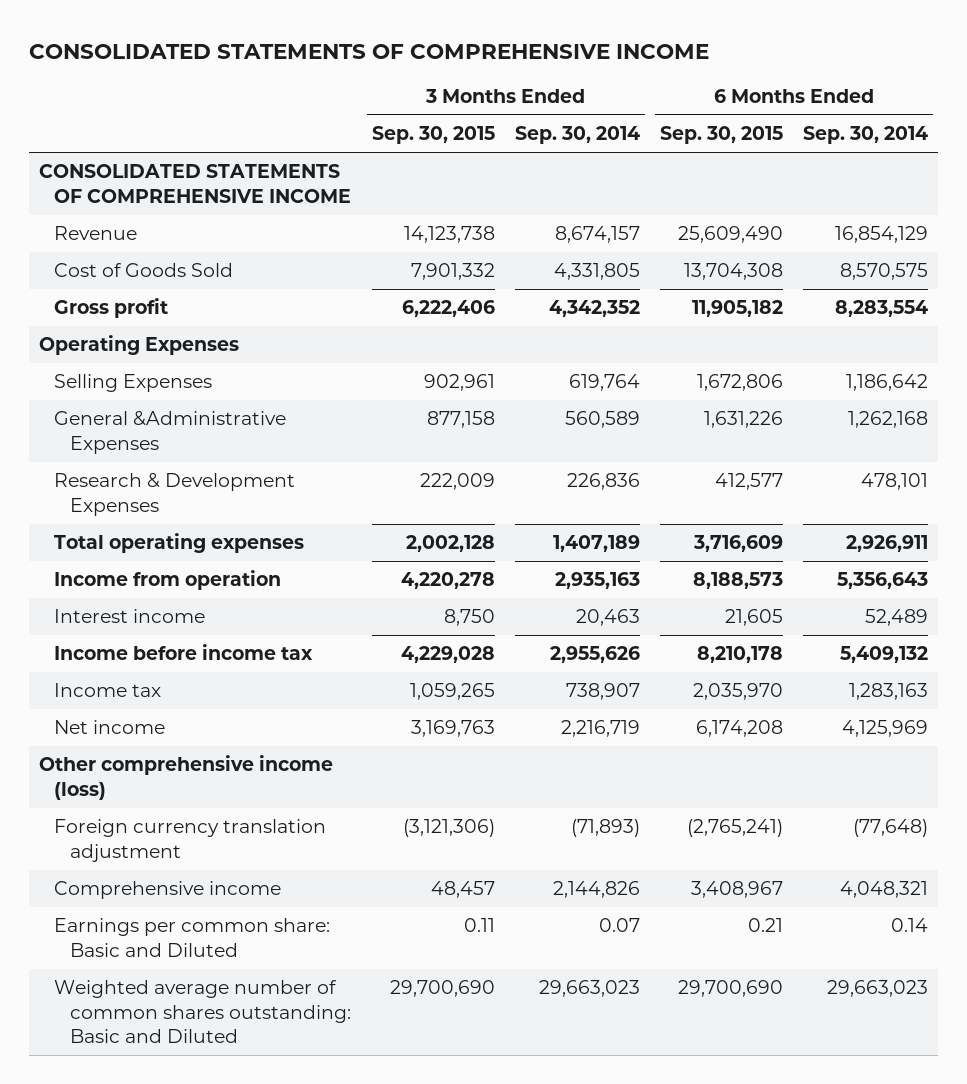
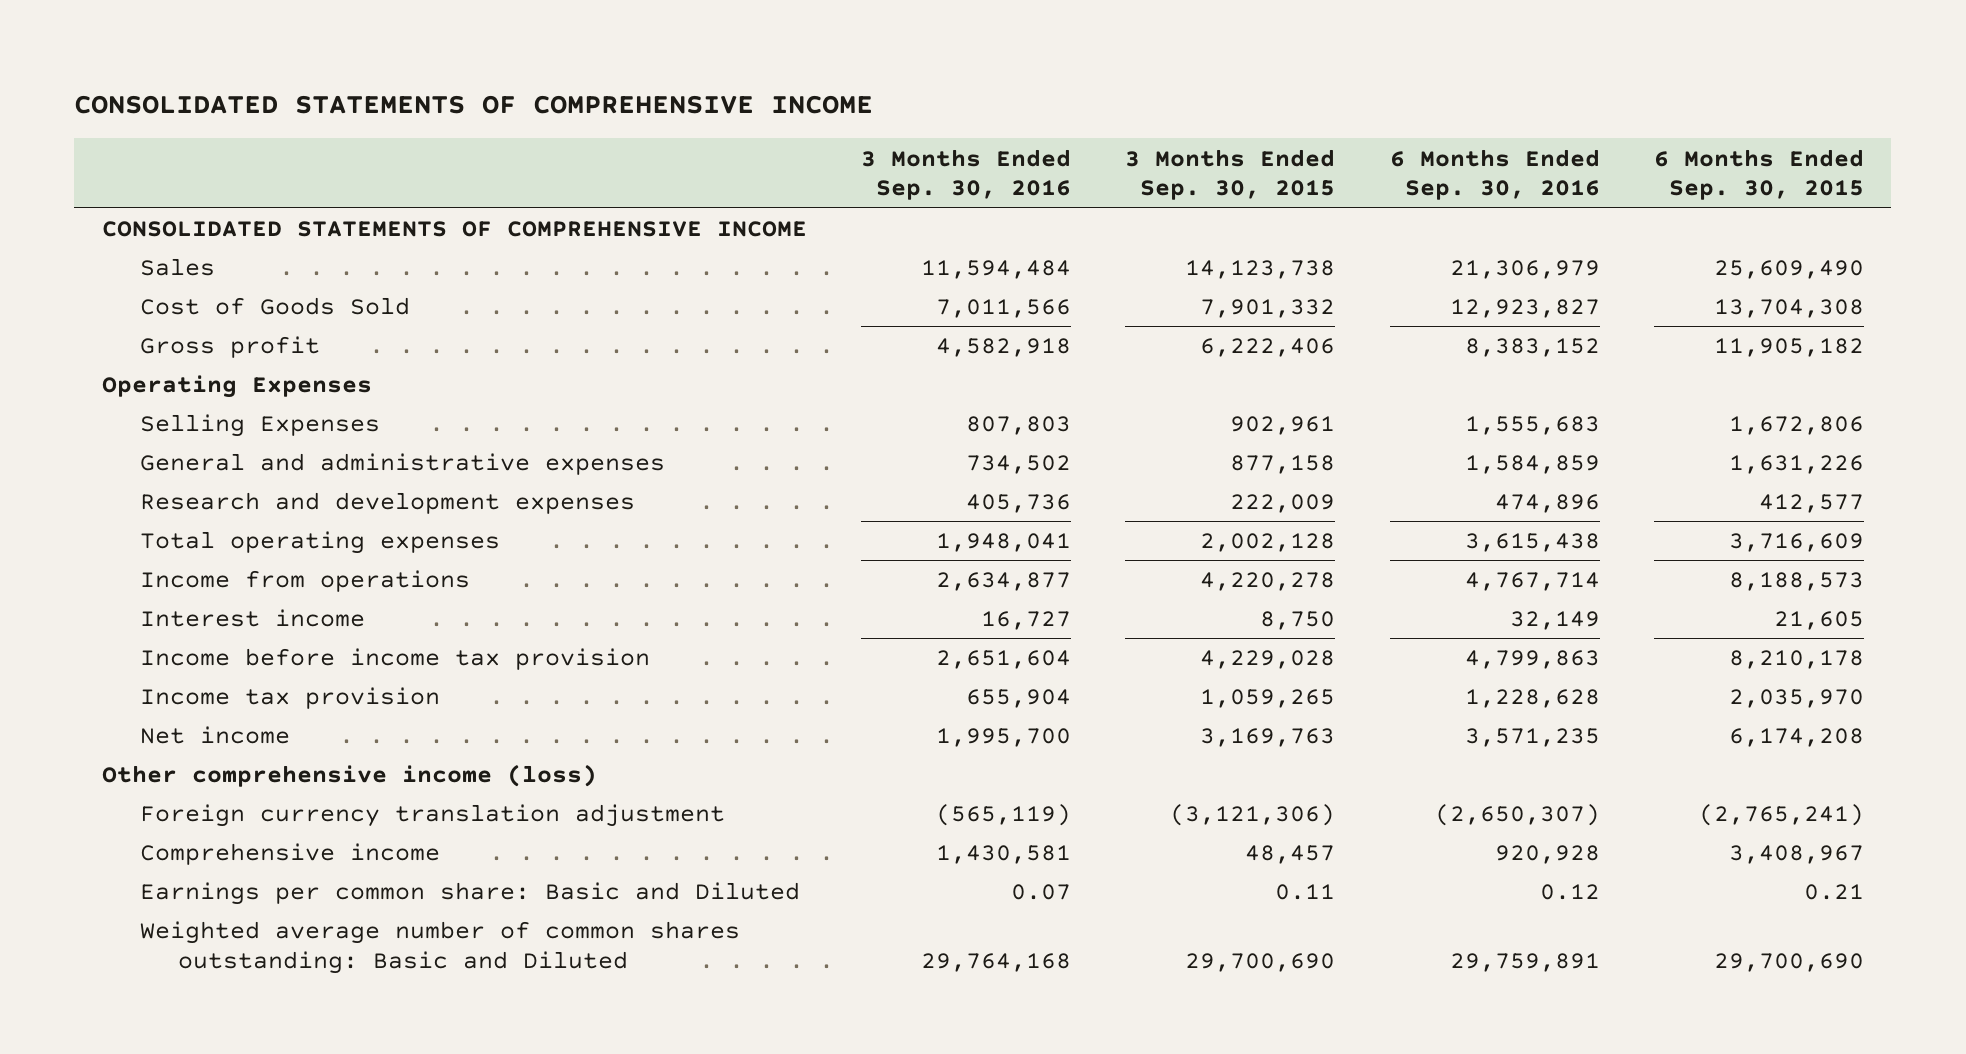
[514,126,640,145] Sep. 30, 2014 -> none
[802,126,928,145] Sep. 30, 2014 -> none
none -> [860,148,1071,201] 3 Months Ended Sep. 30, 2016
none -> [1389,148,1600,201] 6 Months Ended Sep. 30, 2016
[54,226,138,241] Revenue -> [139,258,215,277] Sales
[54,411,287,454] General &Administrative Expenses -> [139,453,665,476] General and administrative expenses
[54,473,296,516] Research & Development Expenses -> [139,492,635,515] Research and development expenses
[54,570,282,591] Income from operation -> [139,570,470,593] Income from operations
[54,644,314,661] Income before income tax -> [139,648,650,671] Income before income tax provision
[54,683,162,698] Income tax -> [139,687,440,710] Income tax provision

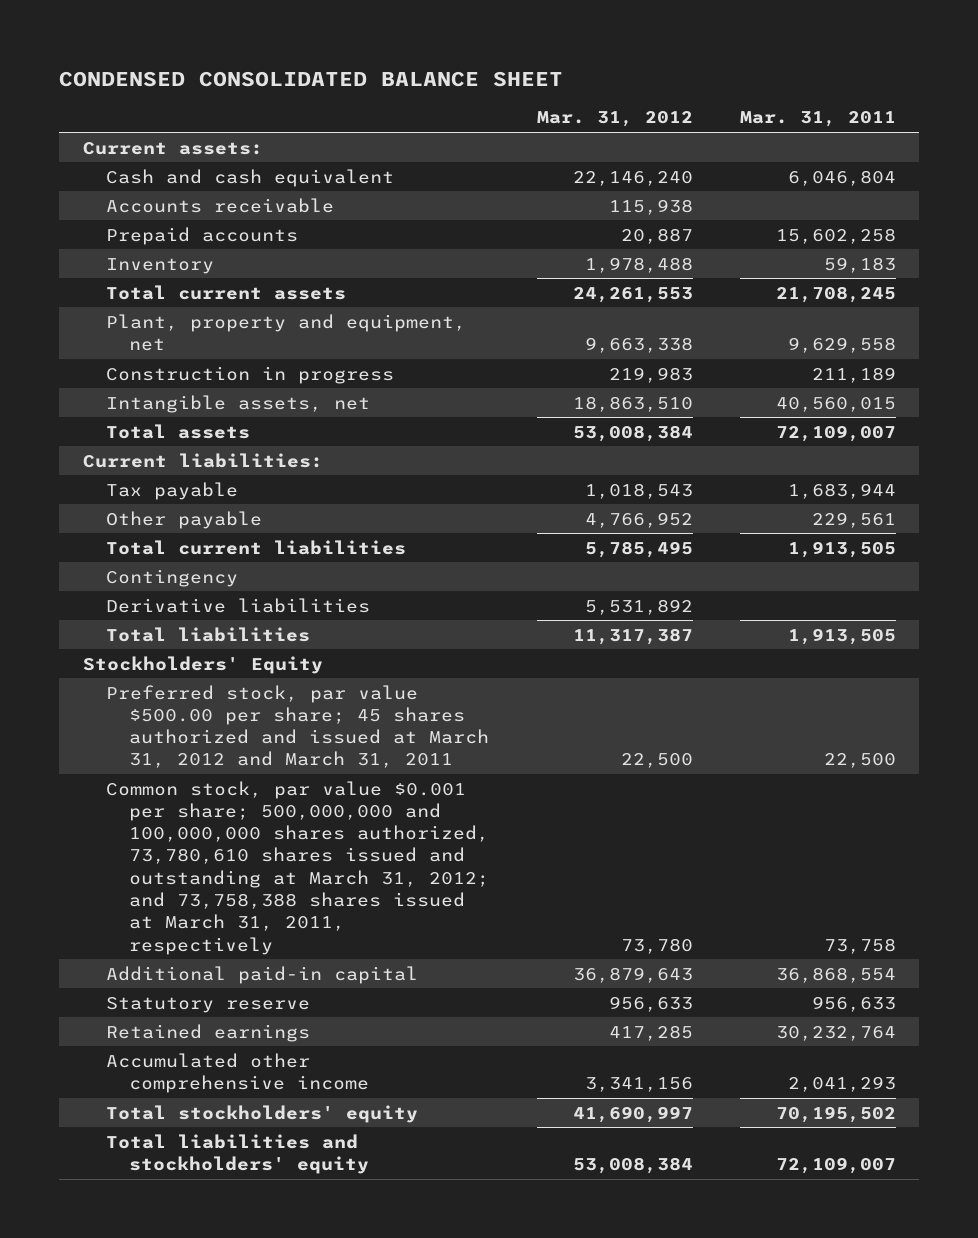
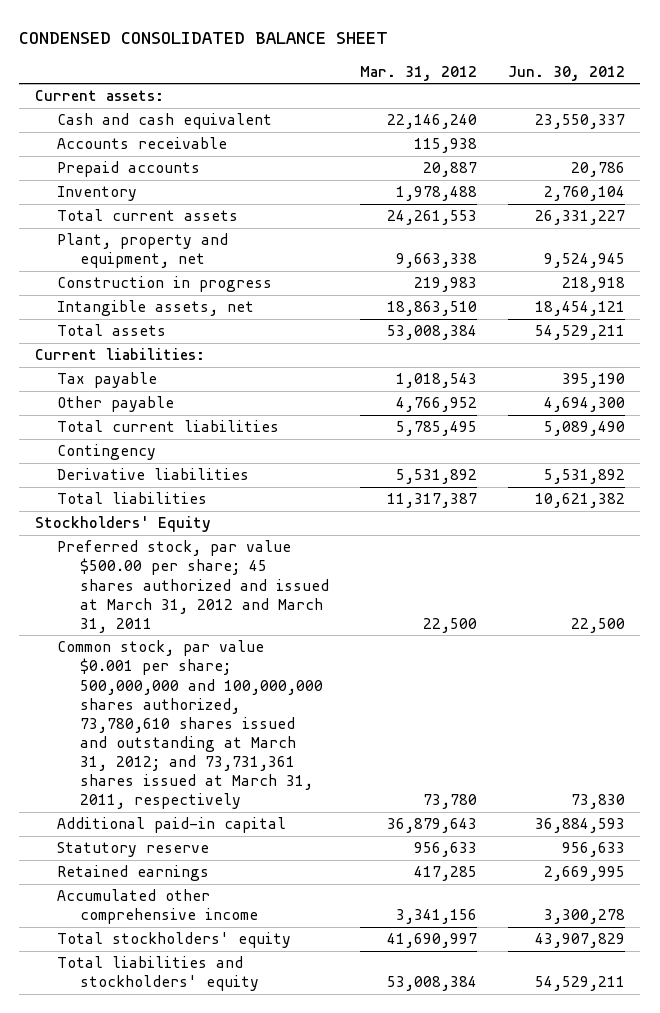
[739,111,896,128] Mar. 31, 2011 -> none
none -> [507,65,625,81] Jun. 30, 2012
[105,780,490,955] Common stock, par value $0.001 per share; 500,000,000 and 100,000,000 shares authorized, 73,780,610 shares issued and outstanding at March 31, 2012; and 73,758,388 shares issued at March 31, 2011, respectively -> [57,640,323,809] Common stock, par value $0.001 per share; 500,000,000 and 100,000,000 shares authorized, 73,780,610 shares issued and outstanding at March 31, 2012; and 73,731,361 shares issued at March 31, 2011, respectively

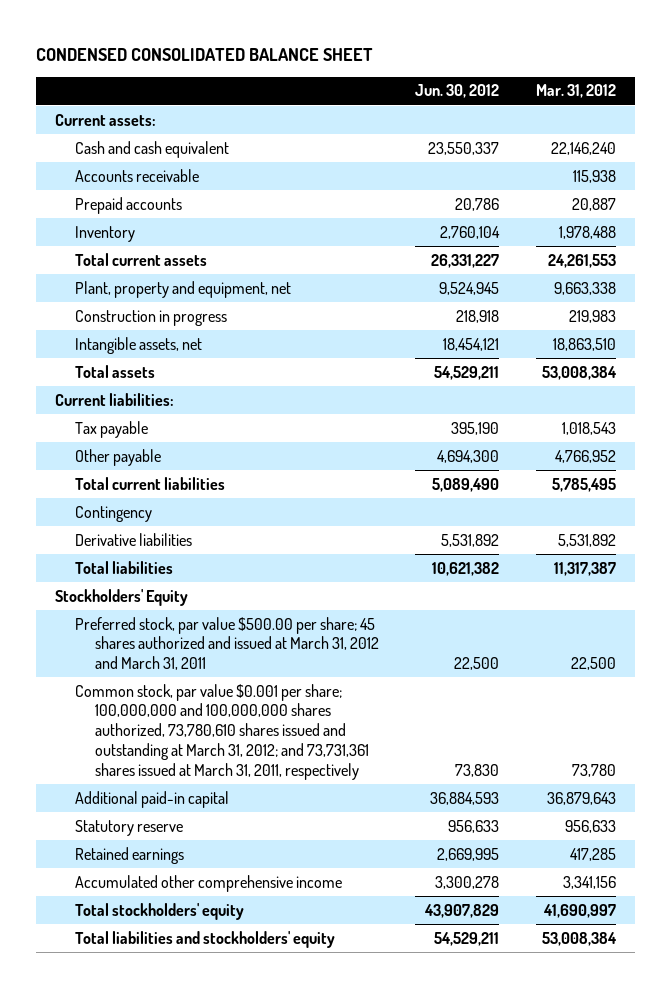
[57,640,323,809] Common stock, par value $0.001 per share; 500,000,000 and 100,000,000 shares authorized, 73,780,610 shares issued and outstanding at March 31, 2012; and 73,731,361 shares issued at March 31, 2011, respectively -> [74,683,369,780] Common stock, par value $0.001 per share; 100,000,000 and 100,000,000 shares authorized, 73,780,610 shares issued and outstanding at March 31, 2012; and 73,731,361 shares issued at March 31, 2011, respectively

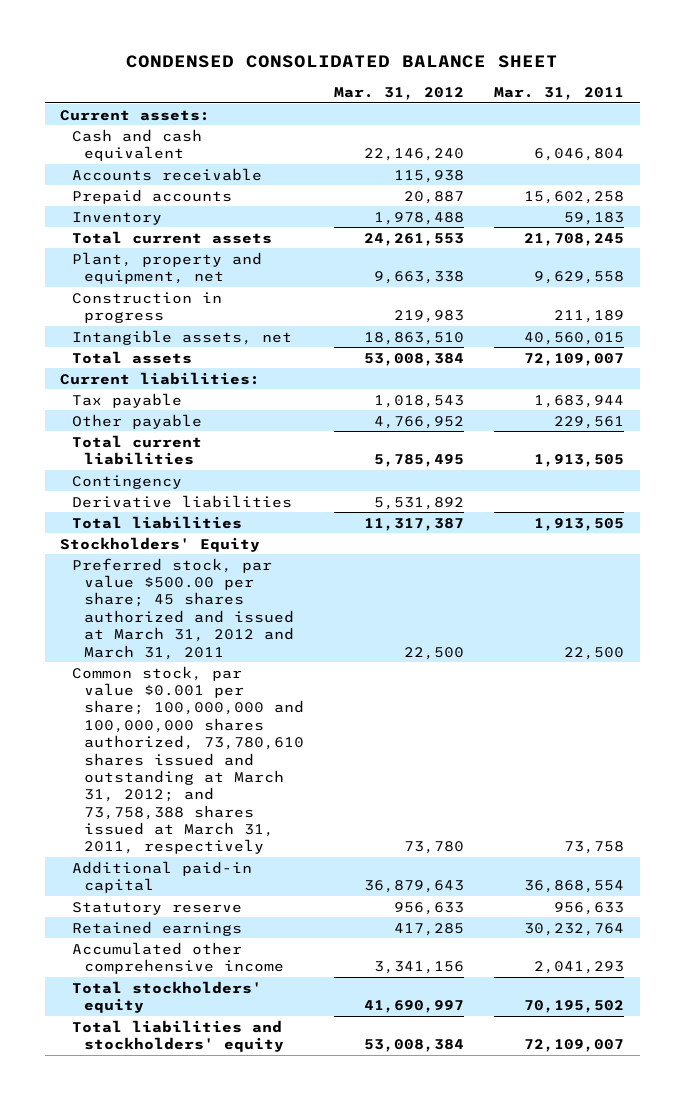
[415,84,500,99] Jun. 30, 2012 -> none
none -> [494,87,625,101] Mar. 31, 2011
[74,683,369,780] Common stock, par value $0.001 per share; 100,000,000 and 100,000,000 shares authorized, 73,780,610 shares issued and outstanding at March 31, 2012; and 73,731,361 shares issued at March 31, 2011, respectively -> [72,665,304,855] Common stock, par value $0.001 per share; 100,000,000 and 100,000,000 shares authorized, 73,780,610 shares issued and outstanding at March 31, 2012; and 73,758,388 shares issued at March 31, 2011, respectively

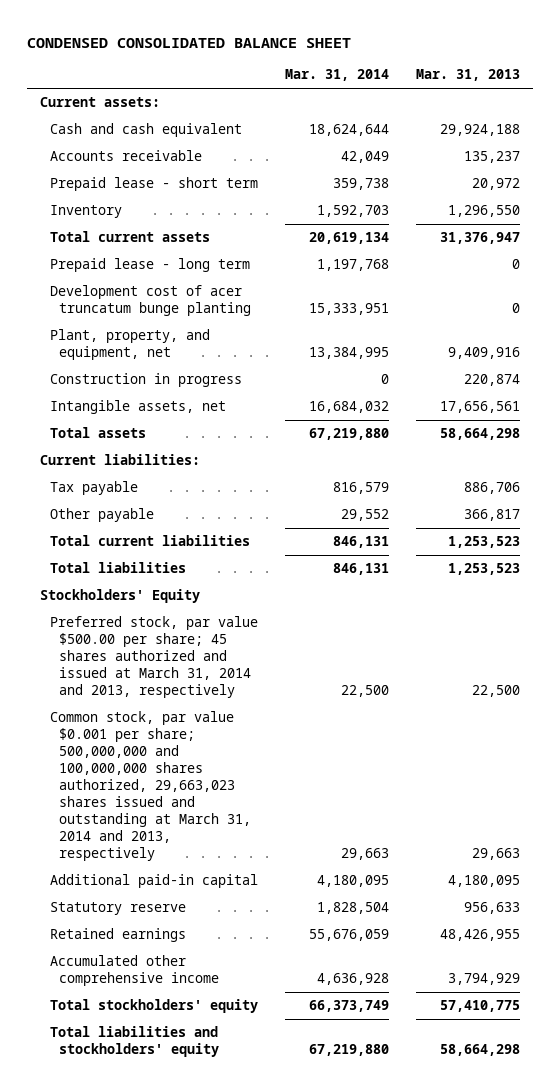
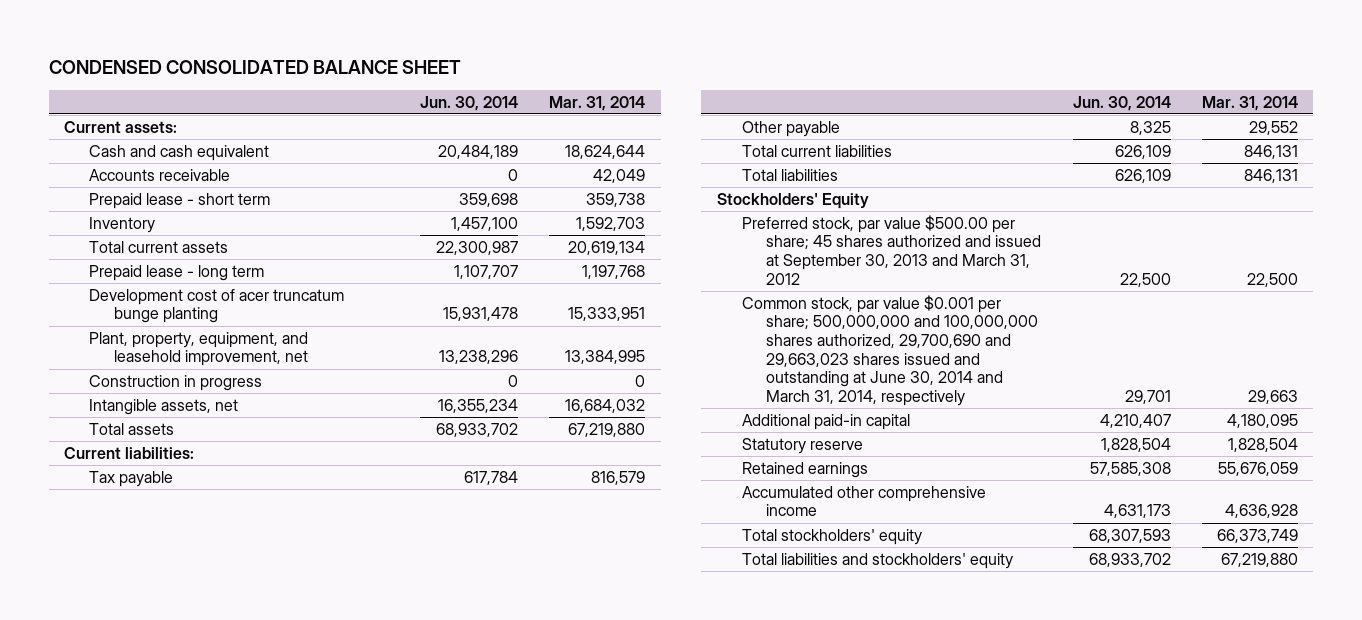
[415,69,520,82] Mar. 31, 2013 -> none
none -> [420,95,519,111] Jun. 30, 2014
[49,329,210,361] Plant, property, and equipment, net -> [89,331,309,367] Plant, property, equipment, and leasehold improvement, net
[49,616,258,699] Preferred stock, par value $500.00 per share; 45 shares authorized and issued at March 31, 2014 and 2013, respectively -> [741,214,1042,285] Preferred stock, par value $500.00 per share; 45 shares authorized and issued at September 30, 2013 and March 31, 2012
[49,711,252,862] Common stock, par value $0.001 per share; 500,000,000 and 100,000,000 shares authorized, 29,663,023 shares issued and outstanding at March 31, 2014 and 2013, respectively -> [741,294,1039,406] Common stock, par value $0.001 per share; 500,000,000 and 100,000,000 shares authorized, 29,700,690 and 29,663,023 shares issued and outstanding at June 30, 2014 and March 31, 2014, respectively

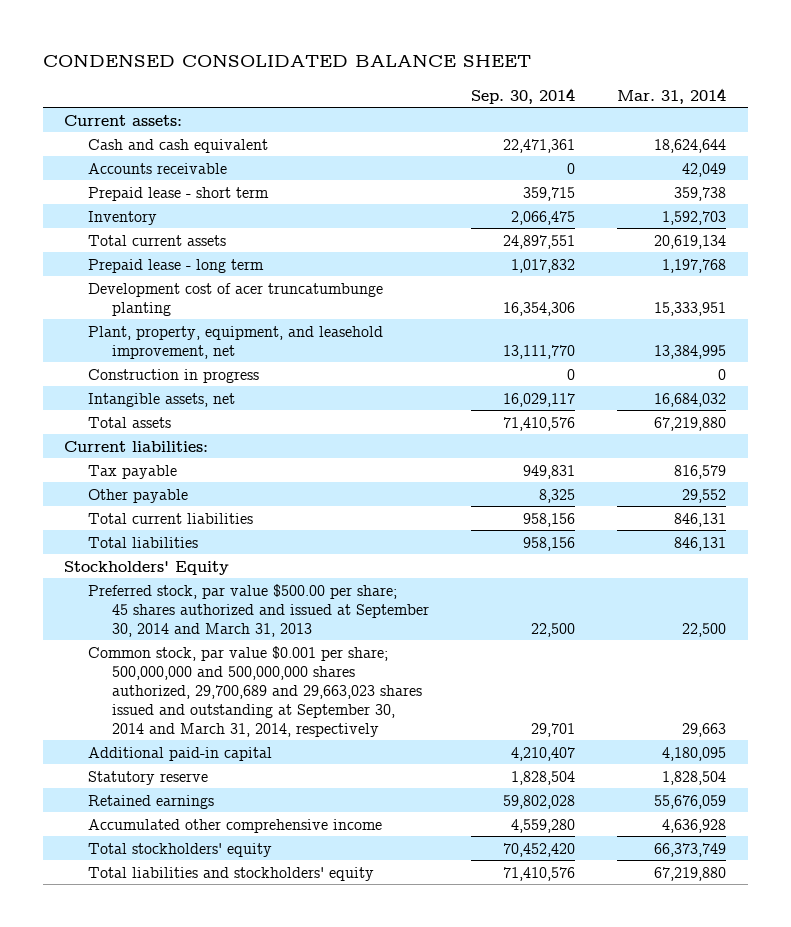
[420,95,519,111] Jun. 30, 2014 -> none
none -> [471,87,576,104] Sep. 30, 2014
[89,288,345,324] Development cost of acer truncatum bunge planting -> [88,282,384,316] Development cost of acer truncatumbunge planting
[741,214,1042,285] Preferred stock, par value $500.00 per share; 45 shares authorized and issued at September 30, 2013 and March 31, 2012 -> [88,583,430,637] Preferred stock, par value $500.00 per share; 45 shares authorized and issued at September 30, 2014 and March 31, 2013
[741,294,1039,406] Common stock, par value $0.001 per share; 500,000,000 and 100,000,000 shares authorized, 29,700,690 and 29,663,023 shares issued and outstanding at June 30, 2014 and March 31, 2014, respectively -> [88,645,423,737] Common stock, par value $0.001 per share; 500,000,000 and 500,000,000 shares authorized, 29,700,689 and 29,663,023 shares issued and outstanding at September 30, 2014 and March 31, 2014, respectively

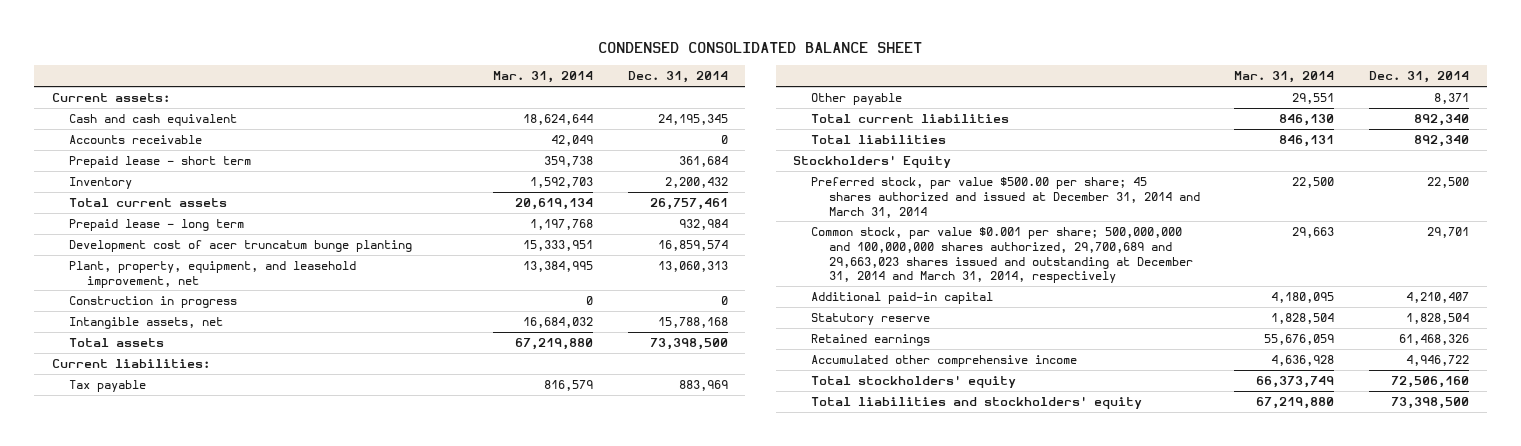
[471,87,576,104] Sep. 30, 2014 -> none
none -> [627,71,728,84] Dec. 31, 2014
[88,282,384,316] Development cost of acer truncatumbunge planting -> [69,239,413,252] Development cost of acer truncatum bunge planting
[682,488,727,503] 29,552 -> [1292,92,1335,104] 29,551
[674,512,727,527] 846,131 -> [1279,113,1335,126] 846,130
[88,583,430,637] Preferred stock, par value $500.00 per share; 45 shares authorized and issued at September 30, 2014 and March 31, 2013 -> [810,176,1200,218] Preferred stock, par value $500.00 per share; 45 shares authorized and issued at December 31, 2014 and March 31, 2014
[88,645,423,737] Common stock, par value $0.001 per share; 500,000,000 and 500,000,000 shares authorized, 29,700,689 and 29,663,023 shares issued and outstanding at September 30, 2014 and March 31, 2014, respectively -> [810,226,1193,284] Common stock, par value $0.001 per share; 500,000,000 and 100,000,000 shares authorized, 29,700,689 and 29,663,023 shares issued and outstanding at December 31, 2014 and March 31, 2014, respectively

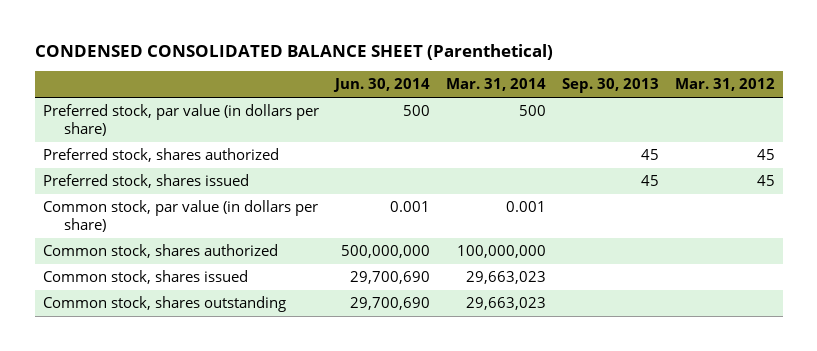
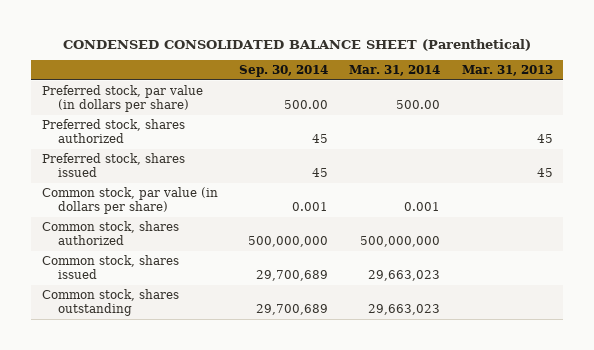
[332,78,430,93] Jun. 30, 2014 -> none
[561,78,659,94] Sep. 30, 2013 -> none
[674,78,775,92] Mar. 31, 2012 -> none
none -> [239,65,329,78] Sep. 30, 2014
none -> [461,65,553,77] Mar. 31, 2013
[518,105,546,117] 500 -> [396,100,441,110] 500.00
[456,245,546,259] 100,000,000 -> [360,236,441,248] 500,000,000

